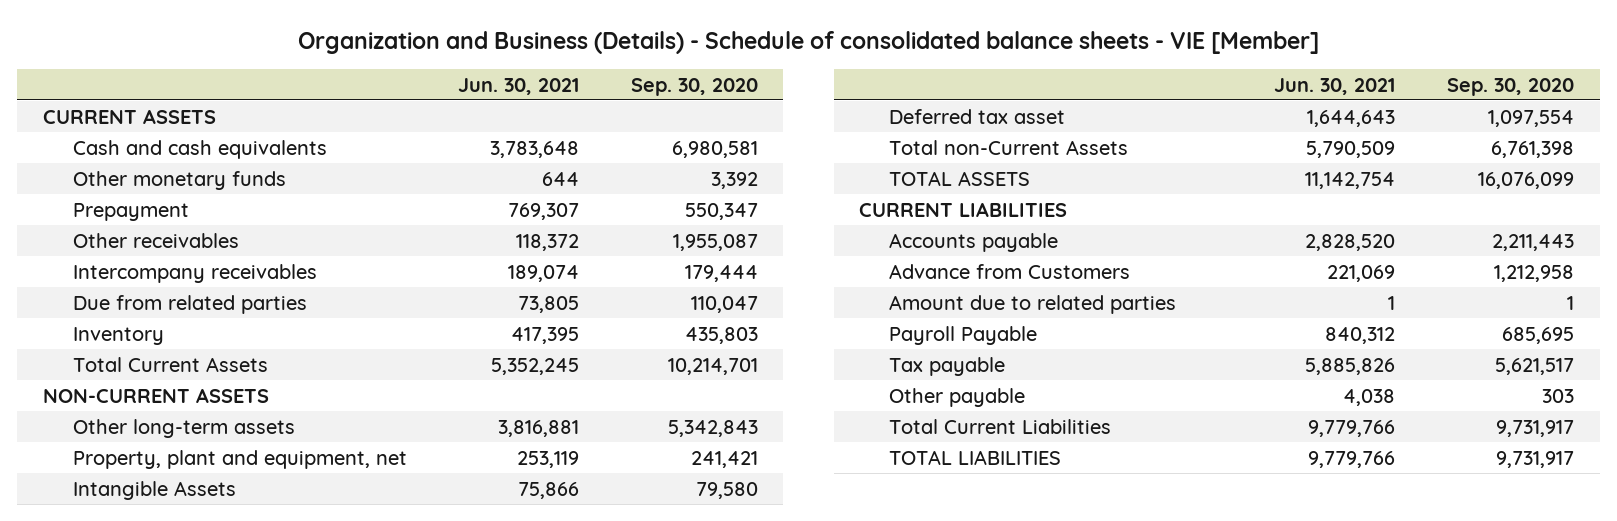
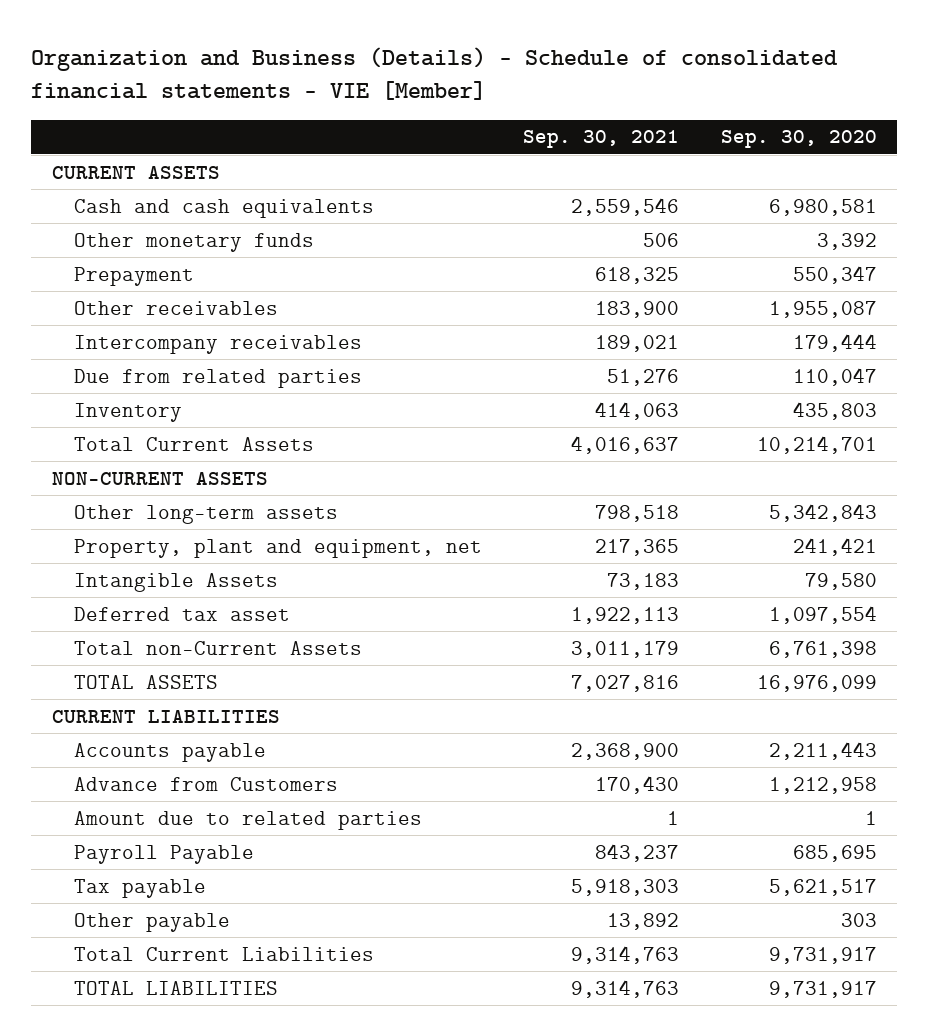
[297,30,1319,54] Organization and Business (Details) - Schedule of consolidated balance sheets - VIE [Member] -> [31,46,839,101] Organization and Business (Details) - Schedule of consolidated financial statements - VIE [Member]
[458,77,580,95] Jun. 30, 2021 -> none
none -> [523,130,680,149] Sep. 30, 2021
[1477,171,1574,189] 16,076,099 -> [756,674,877,692] 16,976,099

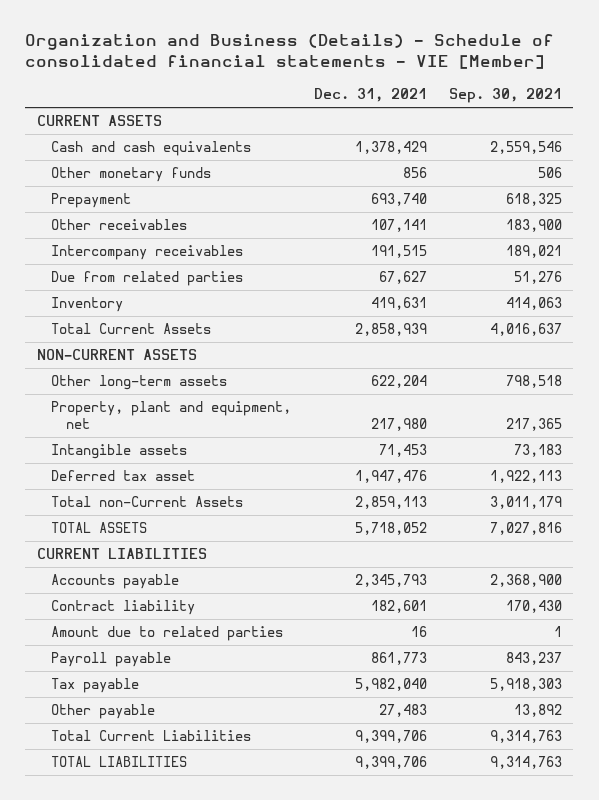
[720,130,877,149] Sep. 30, 2020 -> none
none -> [313,88,427,103] Dec. 31, 2021
[74,572,279,592] Intangible Assets -> [51,444,188,460] Intangible assets
[74,776,339,791] Advance from Customers -> [51,600,196,616] Contract liability
[74,844,255,864] Payroll Payable -> [51,652,172,668] Payroll payable

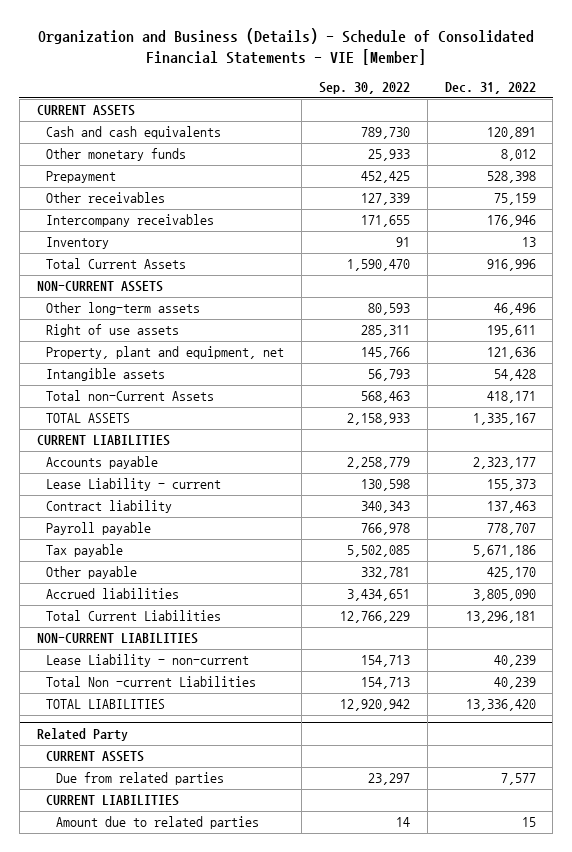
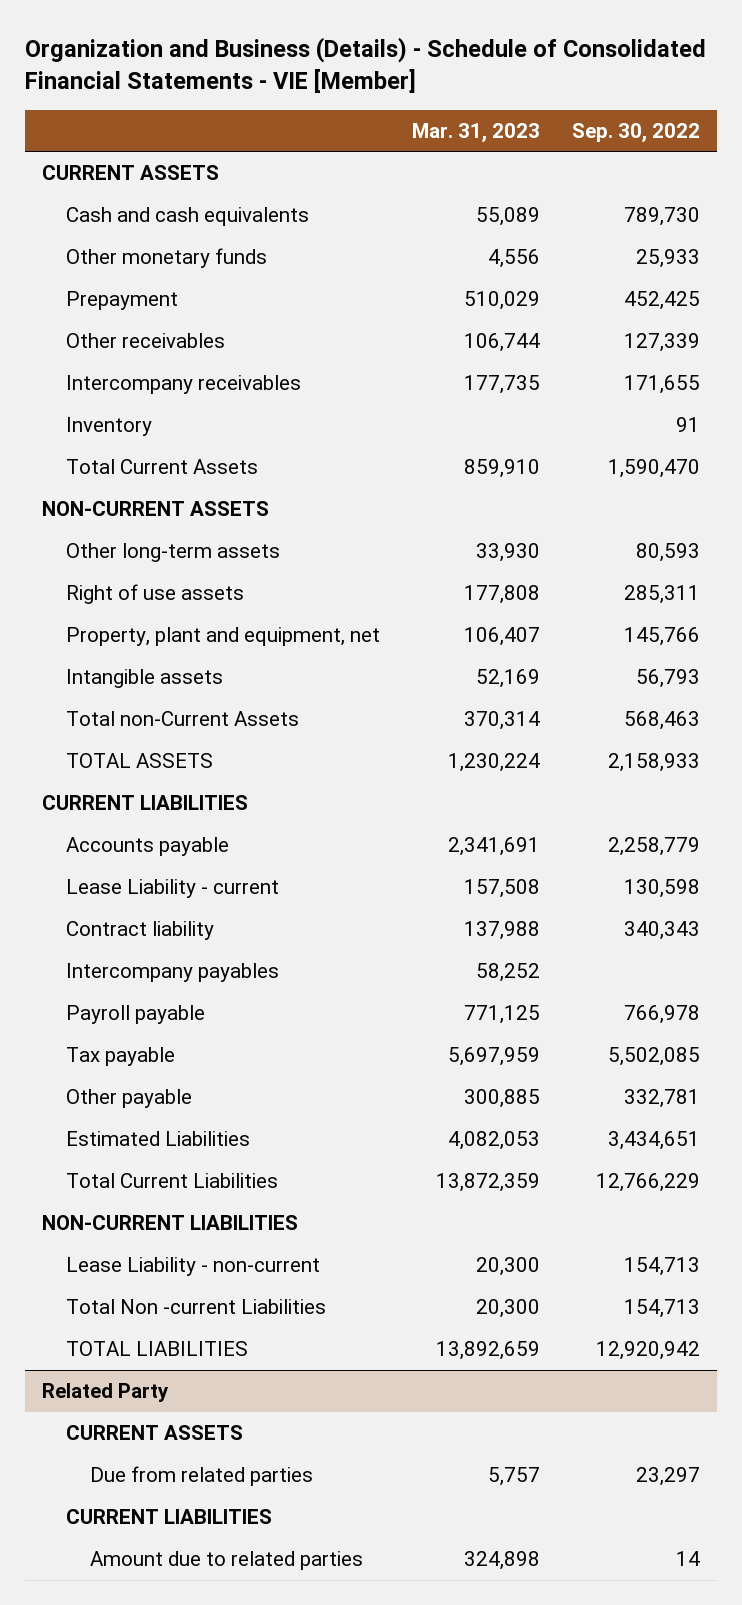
[444,82,536,95] Dec. 31, 2022 -> none
none -> [412,122,541,143] Mar. 31, 2023
none -> [65,963,279,983] Intercompany payables
[46,588,180,600] Accrued liabilities -> [65,1131,250,1147] Estimated Liabilities

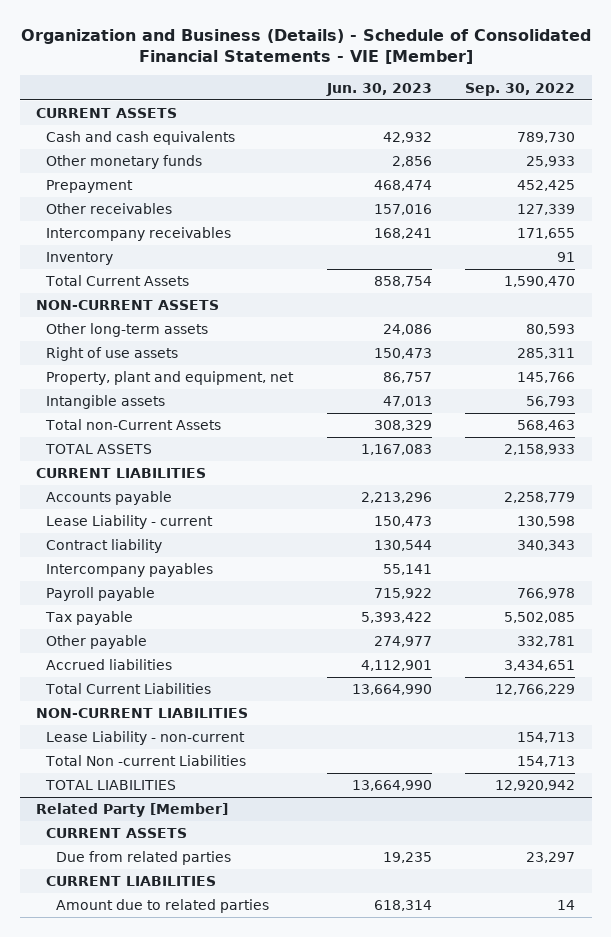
[412,122,541,143] Mar. 31, 2023 -> none
none -> [325,82,432,96] Jun. 30, 2023
[65,1131,250,1147] Estimated Liabilities -> [46,659,173,671] Accrued liabilities
[41,1383,169,1403] Related Party -> [36,803,229,818] Related Party [Member]

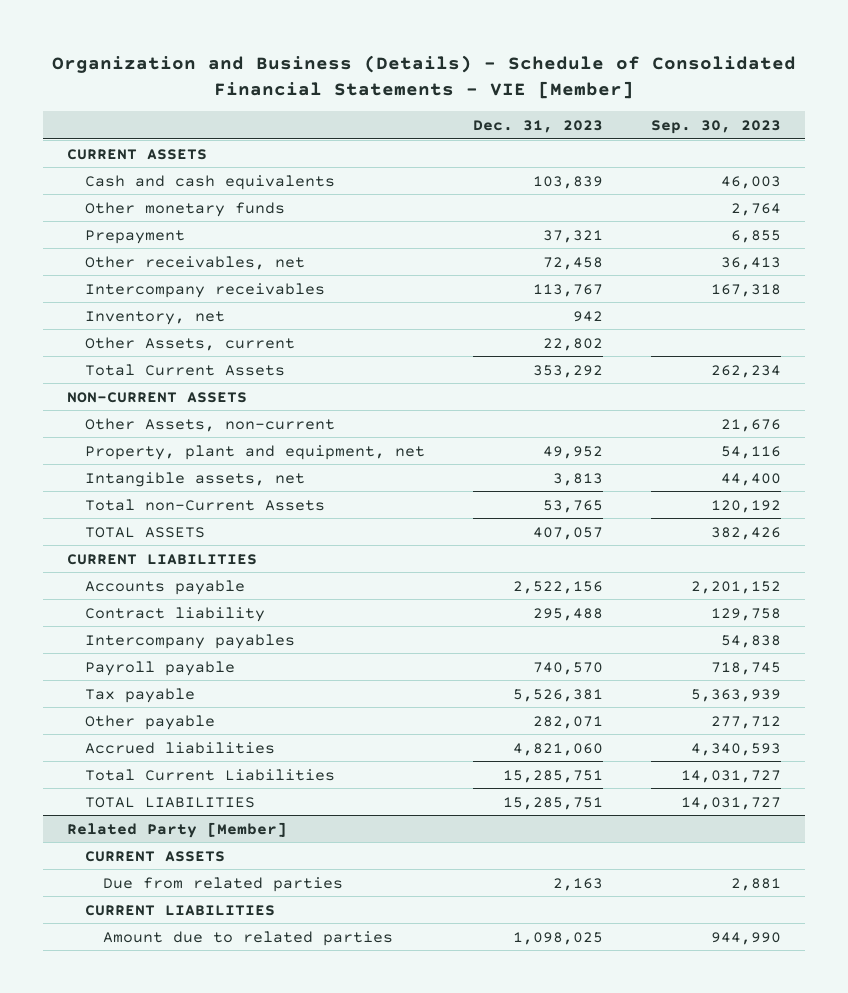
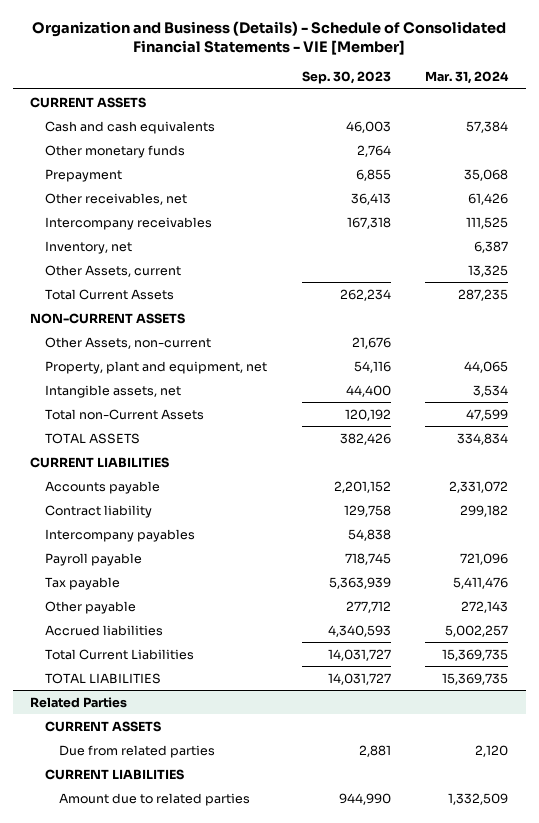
[472,119,603,133] Dec. 31, 2023 -> none
none -> [425,71,510,85] Mar. 31, 2024
[66,821,287,838] Related Party [Member] -> [30,696,128,708] Related Parties

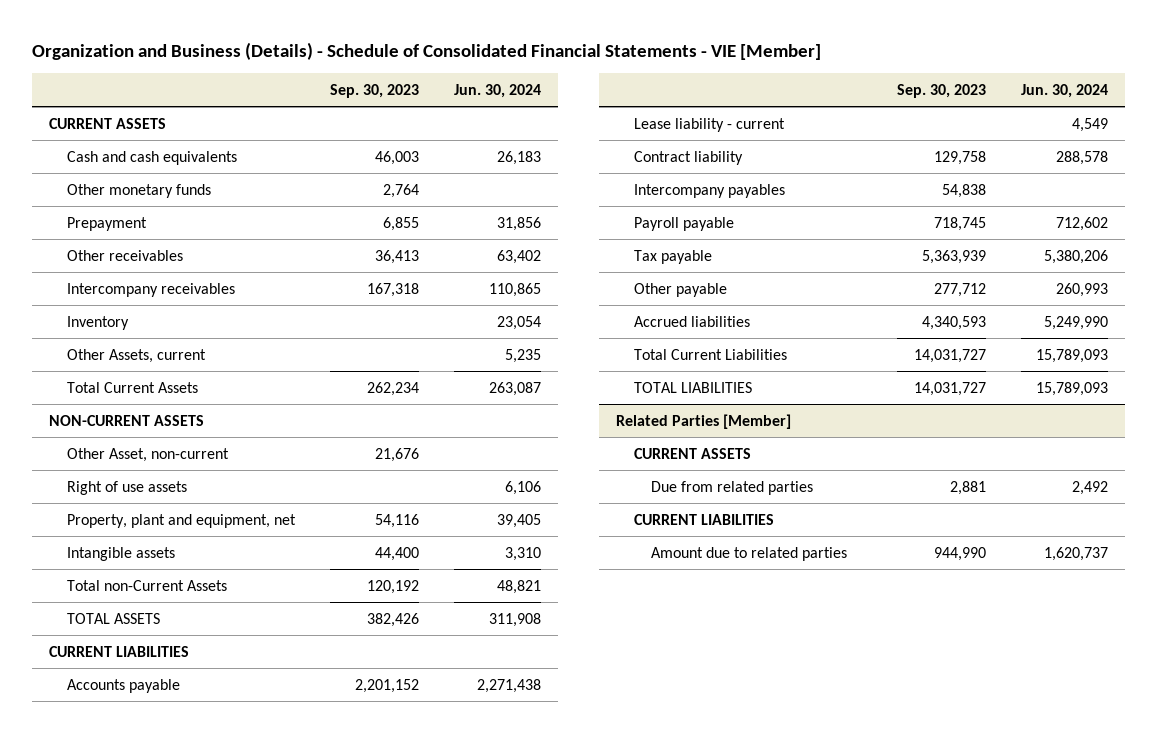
[425,71,510,85] Mar. 31, 2024 -> none
none -> [453,84,541,99] Jun. 30, 2024
[44,192,187,205] Other receivables, net -> [66,249,183,261] Other receivables
[44,240,132,254] Inventory, net -> [66,315,129,330] Inventory
[44,336,211,349] Other Assets, non-current -> [66,447,229,462] Other Asset, non-current
none -> [66,480,187,495] Right of use assets
[44,384,181,398] Intangible assets, net -> [66,546,175,561] Intangible assets
none -> [633,117,785,132] Lease liability - current
[30,696,128,708] Related Parties -> [616,413,792,429] Related Parties [Member]

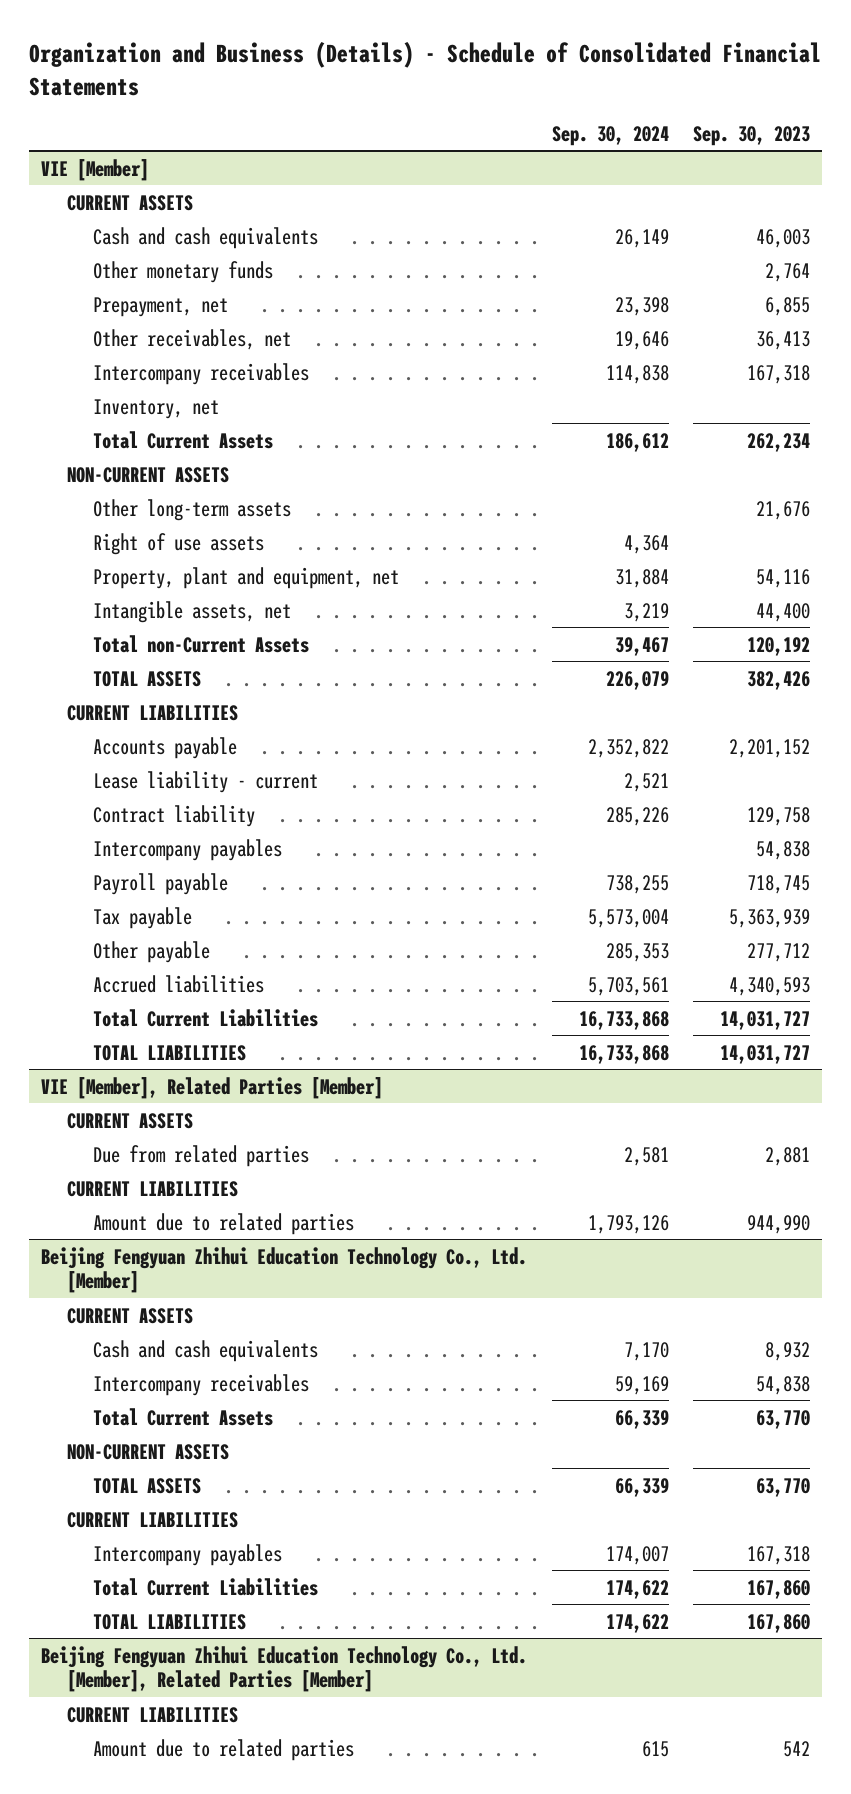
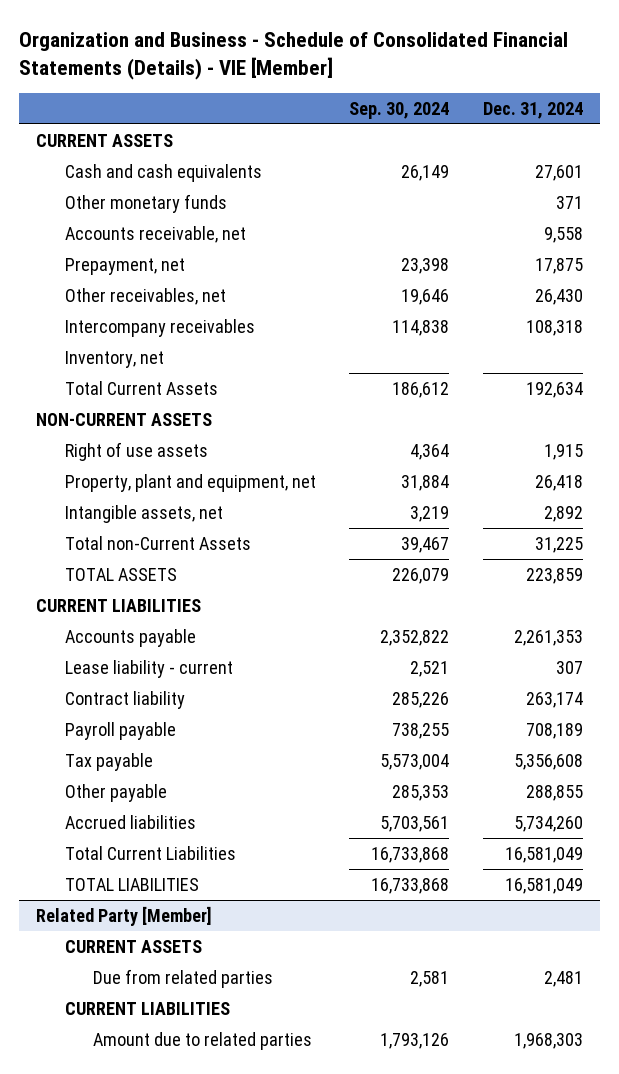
[29,40,822,96] Organization and Business (Details) - Schedule of Consolidated Financial Statements -> [18,32,568,81] Organization and Business - Schedule of Consolidated Financial Statements (Details) - VIE [Member]
[693,125,811,146] Sep. 30, 2023 -> none
none -> [483,101,584,119] Dec. 31, 2024
[41,158,150,181] VIE [Member] -> none
none -> [64,225,246,243] Accounts receivable, net
[93,498,292,521] Other long-term assets -> none
[93,838,283,861] Intercompany payables -> none
[41,1076,384,1099] VIE [Member], Related Parties [Member] -> none
none -> [35,905,212,926] Related Party [Member]
[41,1246,528,1294] Beijing Fengyuan Zhihui Education Technology Co., Ltd. [Member] -> none
[67,1307,194,1324] CURRENT ASSETS -> none
[93,1339,319,1362] Cash and cash equivalents -> none
[93,1373,310,1396] Intercompany receivables -> none
[93,1407,274,1426] Total Current Assets -> none
[67,1443,230,1460] NON-CURRENT ASSETS -> none
[93,1477,202,1494] TOTAL ASSETS -> none
[67,1511,239,1528] CURRENT LIABILITIES -> none
[93,1543,283,1566] Intercompany payables -> none
[93,1577,319,1596] Total Current Liabilities -> none
[93,1613,247,1630] TOTAL LIABILITIES -> none
[41,1645,528,1693] Beijing Fengyuan Zhihui Education Technology Co., Ltd. [Member], Related Parties [Member] -> none
[67,1706,239,1723] CURRENT LIABILITIES -> none
[93,1738,355,1761] Amount due to related parties -> none

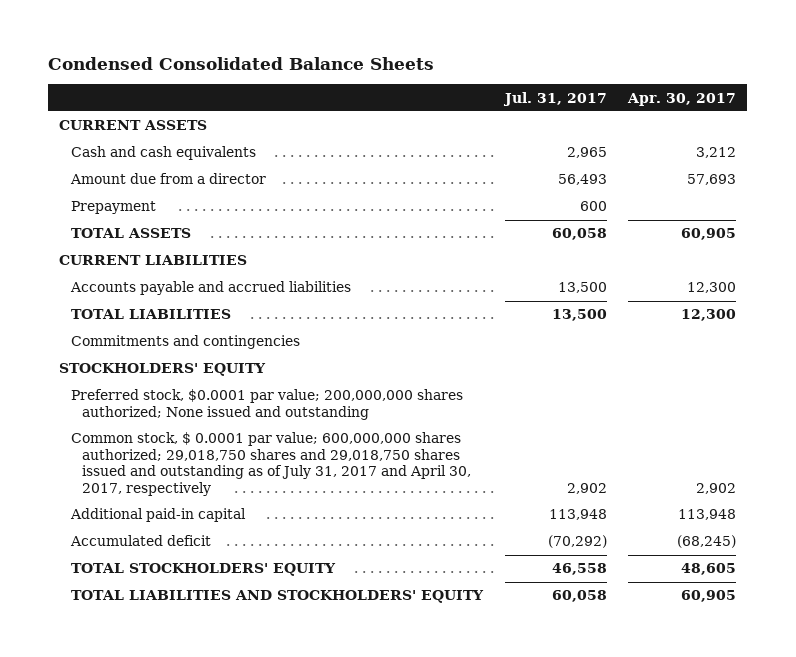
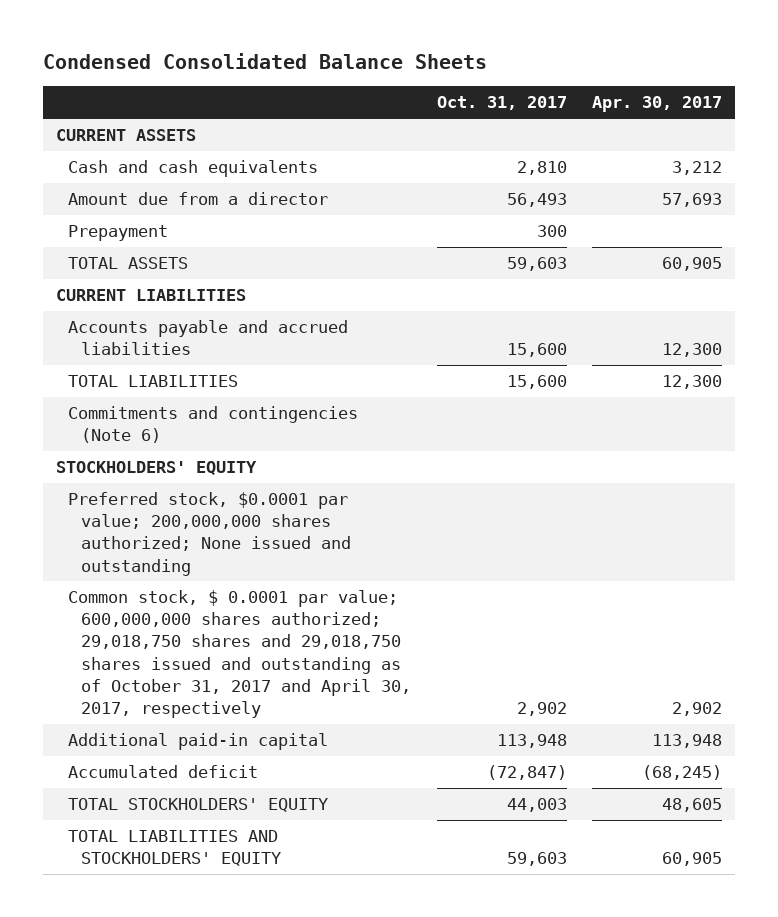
[502,91,607,106] Jul. 31, 2017 -> none
none -> [436,96,567,111] Oct. 31, 2017
[70,335,300,350] Commitments and contingencies -> [68,406,359,444] Commitments and contingencies (Note 6)
[70,432,472,496] Common stock, $ 0.0001 par value; 600,000,000 shares authorized; 29,018,750 shares and 29,018,750 shares issued and outstanding as of July 31, 2017 and April 30, 2017, respectively -> [68,590,411,718] Common stock, $ 0.0001 par value; 600,000,000 shares authorized; 29,018,750 shares and 29,018,750 shares issued and outstanding as of October 31, 2017 and April 30, 2017, respectively

